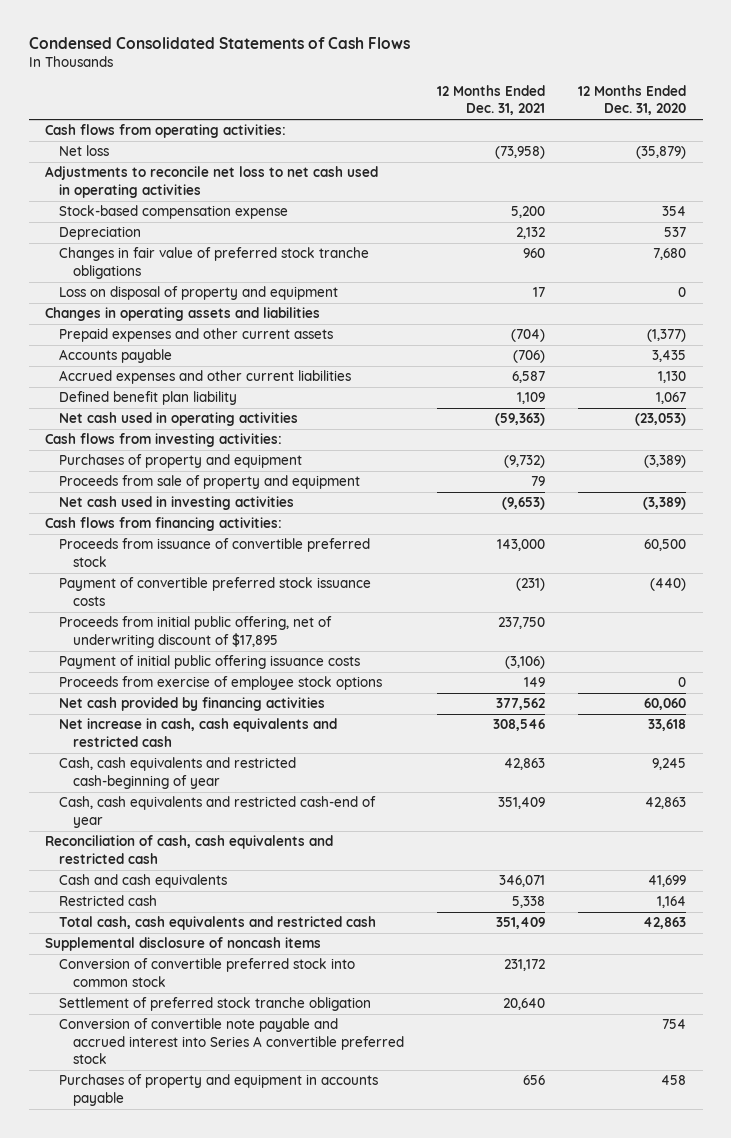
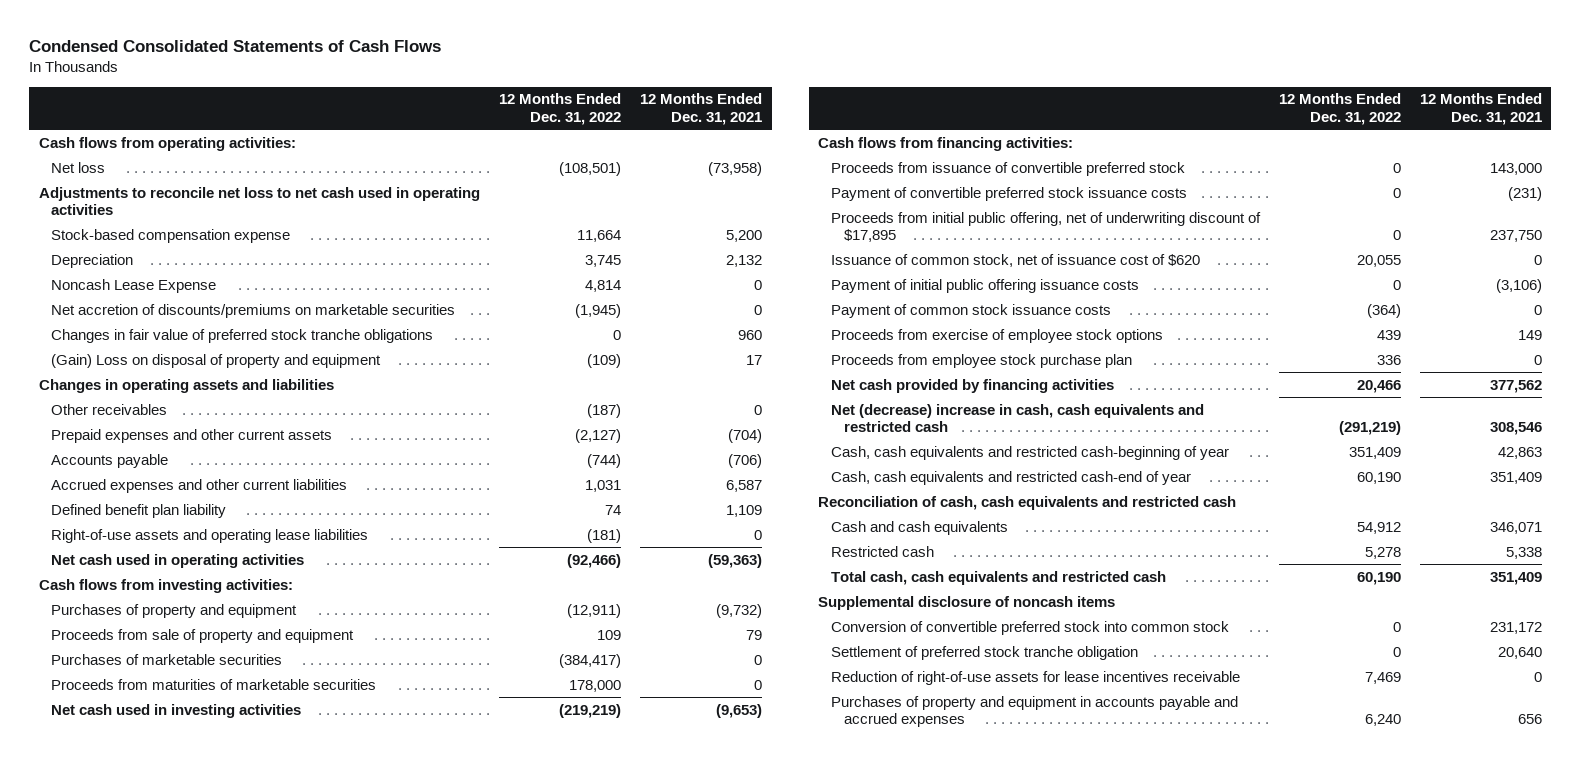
[578,85,687,116] 12 Months Ended Dec. 31, 2020 -> none
none -> [499,93,622,126] 12 Months Ended Dec. 31, 2022
none -> [51,278,217,293] Noncash Lease Expense
none -> [51,303,456,318] Net accretion of discounts/premiums on marketable securities
[59,286,339,301] Loss on disposal of property and equipment -> [51,353,382,368] (Gain) Loss on disposal of property and equipment
none -> [51,403,168,415] Other receivables
none -> [51,528,369,543] Right-of-use assets and operating lease liabilities
none -> [51,653,283,665] Purchases of marketable securities
none -> [51,678,377,690] Proceeds from maturities of marketable securities
none -> [831,253,1201,267] Issuance of common stock, net of issuance cost of $620
none -> [831,303,1112,318] Payment of common stock issuance costs
none -> [831,353,1133,368] Proceeds from employee stock purchase plan
[59,718,338,747] Net increase in cash, cash equivalents and restricted cash -> [831,403,1205,433] Net (decrease) increase in cash, cash equivalents and restricted cash
[59,1018,405,1064] Conversion of convertible note payable and accrued interest into Series A convertible preferred stock -> none
none -> [831,670,1241,685] Reduction of right-of-use assets for lease incentives receivable
[59,1074,379,1106] Purchases of property and equipment in accounts payable -> [831,695,1239,728] Purchases of property and equipment in accounts payable and accrued expenses

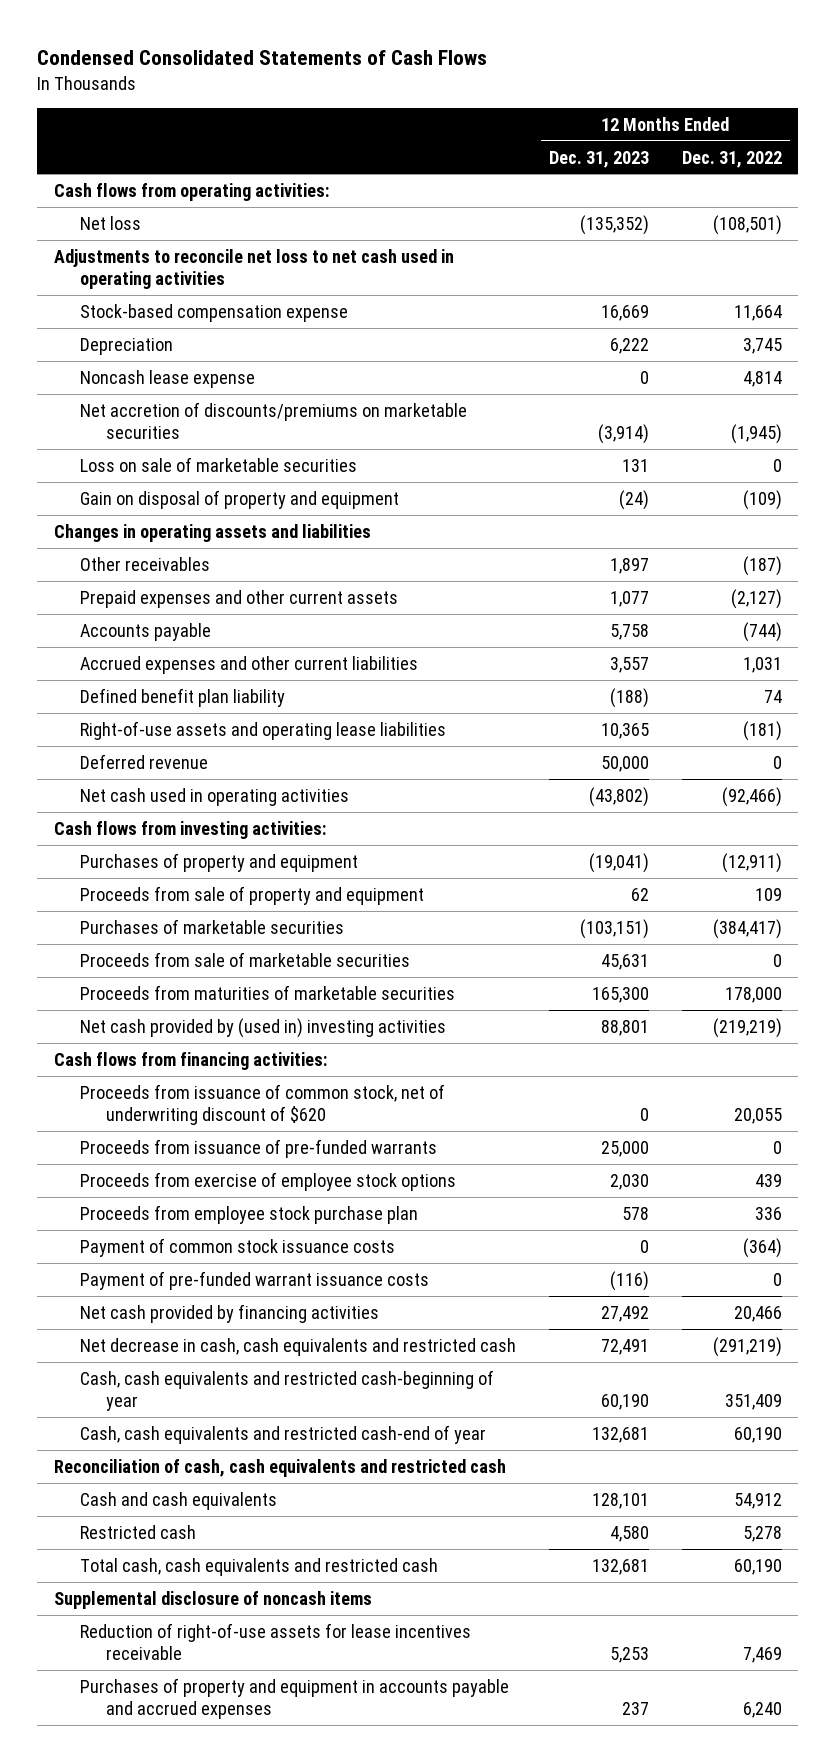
[640,93,763,126] 12 Months Ended Dec. 31, 2021 -> none
none -> [548,150,649,168] Dec. 31, 2023
[51,278,217,293] Noncash Lease Expense -> [79,369,255,388] Noncash lease expense
[51,328,434,343] Changes in fair value of preferred stock tranche obligations -> none
none -> [79,456,357,472] Loss on sale of marketable securities
[51,353,382,368] (Gain) Loss on disposal of property and equipment -> [79,489,399,509] Gain on disposal of property and equipment
none -> [79,753,208,769] Deferred revenue
none -> [79,951,410,967] Proceeds from sale of marketable securities
[51,703,302,718] Net cash used in investing activities -> [79,1017,446,1038] Net cash provided by (used in) investing activities
[831,161,1186,176] Proceeds from issuance of convertible preferred stock -> none
[831,186,1188,201] Payment of convertible preferred stock issuance costs -> none
[831,211,1262,243] Proceeds from initial public offering, net of underwriting discount of $17,895 -> none
[831,278,1140,293] Payment of initial public offering issuance costs -> none
[831,253,1201,267] Issuance of common stock, net of issuance cost of $620 -> [79,1083,445,1126] Proceeds from issuance of common stock, net of underwriting discount of $620
none -> [79,1138,437,1158] Proceeds from issuance of pre-funded warrants
[831,303,1112,318] Payment of common stock issuance costs -> [79,1237,395,1257] Payment of common stock issuance costs
none -> [79,1270,429,1290] Payment of pre-funded warrant issuance costs
[831,403,1205,433] Net (decrease) increase in cash, cash equivalents and restricted cash -> [79,1337,516,1356] Net decrease in cash, cash equivalents and restricted cash
[831,620,1230,635] Conversion of convertible preferred stock into common stock -> none
[831,645,1139,660] Settlement of preferred stock tranche obligation -> none

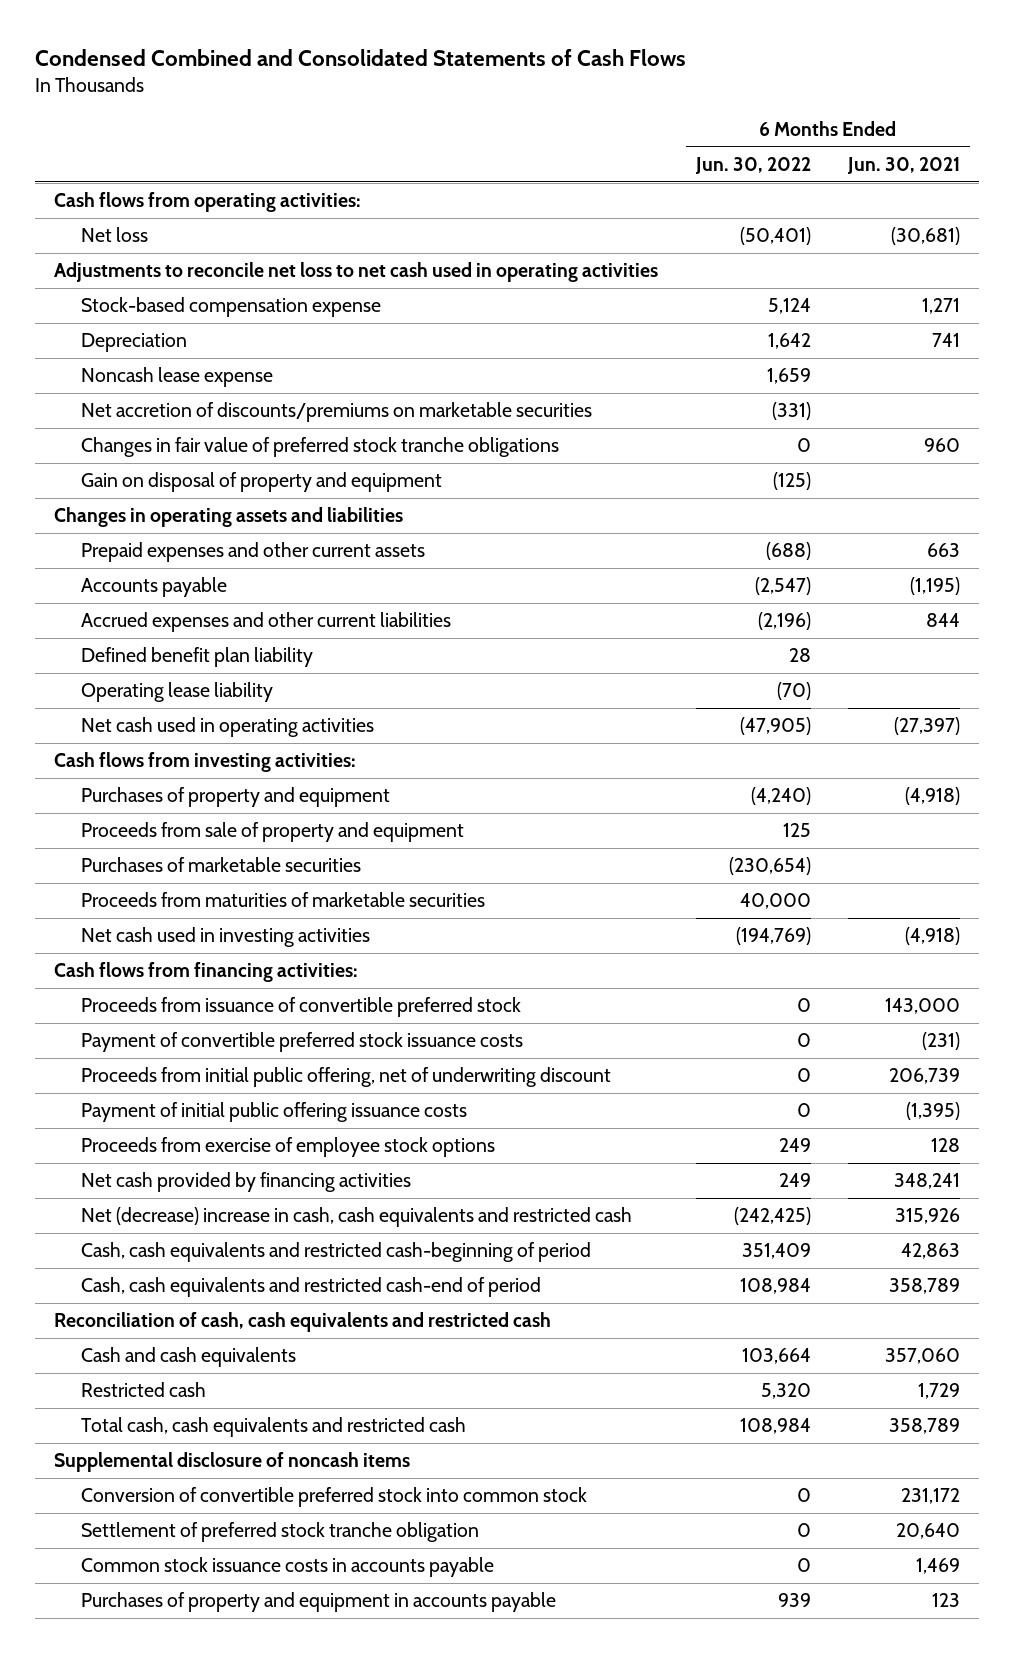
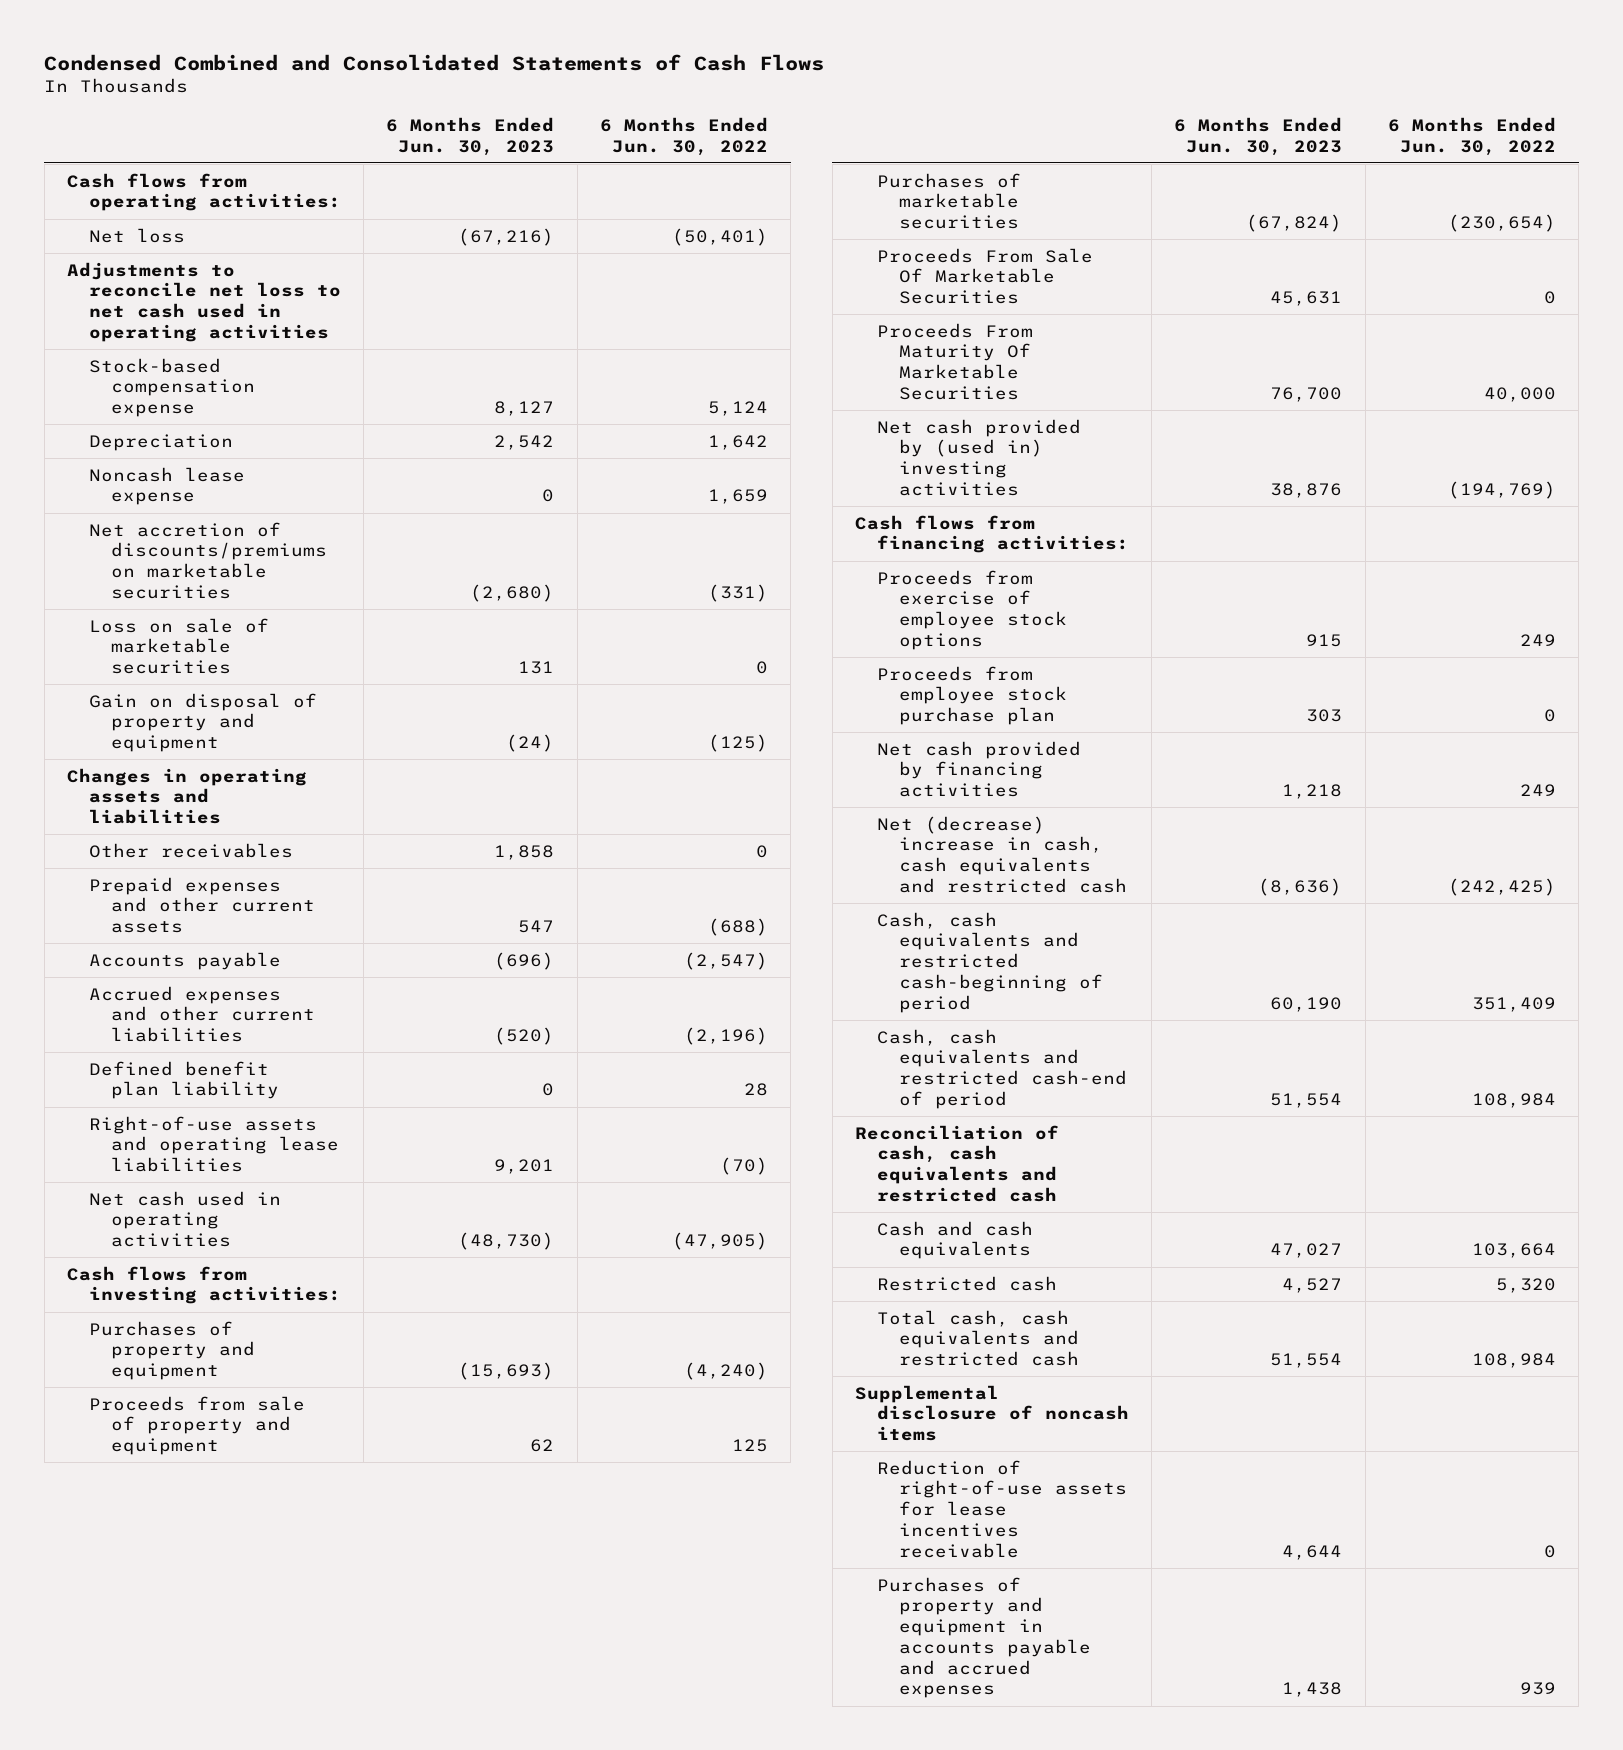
[847,157,961,175] Jun. 30, 2021 -> none
none -> [386,117,555,156] 6 Months Ended Jun. 30, 2023
[80,437,559,458] Changes in fair value of preferred stock tranche obligations -> none
none -> [88,617,269,675] Loss on sale of marketable securities
none -> [88,842,293,858] Other receivables
[80,682,273,703] Operating lease liability -> [88,1115,339,1173] Right-of-use assets and operating lease liabilities
[80,892,485,908] Proceeds from maturities of marketable securities -> [876,247,1093,305] Proceeds From Sale Of Marketable Securities
[739,893,811,910] 40,000 -> [1544,291,1557,305] 0
none -> [876,322,1033,400] Proceeds From Maturity Of Marketable Securities
[80,927,370,948] Net cash used in investing activities -> [876,418,1081,496] Net cash provided by (used in) investing activities
[80,997,521,1018] Proceeds from issuance of convertible preferred stock -> none
[80,1032,523,1053] Payment of convertible preferred stock issuance costs -> none
[80,1067,611,1088] Proceeds from initial public offering, net of underwriting discount -> none
[80,1102,467,1123] Payment of initial public offering issuance costs -> none
none -> [876,665,1067,726] Proceeds from employee stock purchase plan
[80,1487,587,1508] Conversion of convertible preferred stock into common stock -> none
[80,1522,479,1543] Settlement of preferred stock tranche obligation -> none
[80,1557,494,1578] Common stock issuance costs in accounts payable -> none
none -> [876,1459,1127,1558] Reduction of right-of-use assets for lease incentives receivable
[80,1592,556,1613] Purchases of property and equipment in accounts payable -> [876,1576,1091,1699] Purchases of property and equipment in accounts payable and accrued expenses

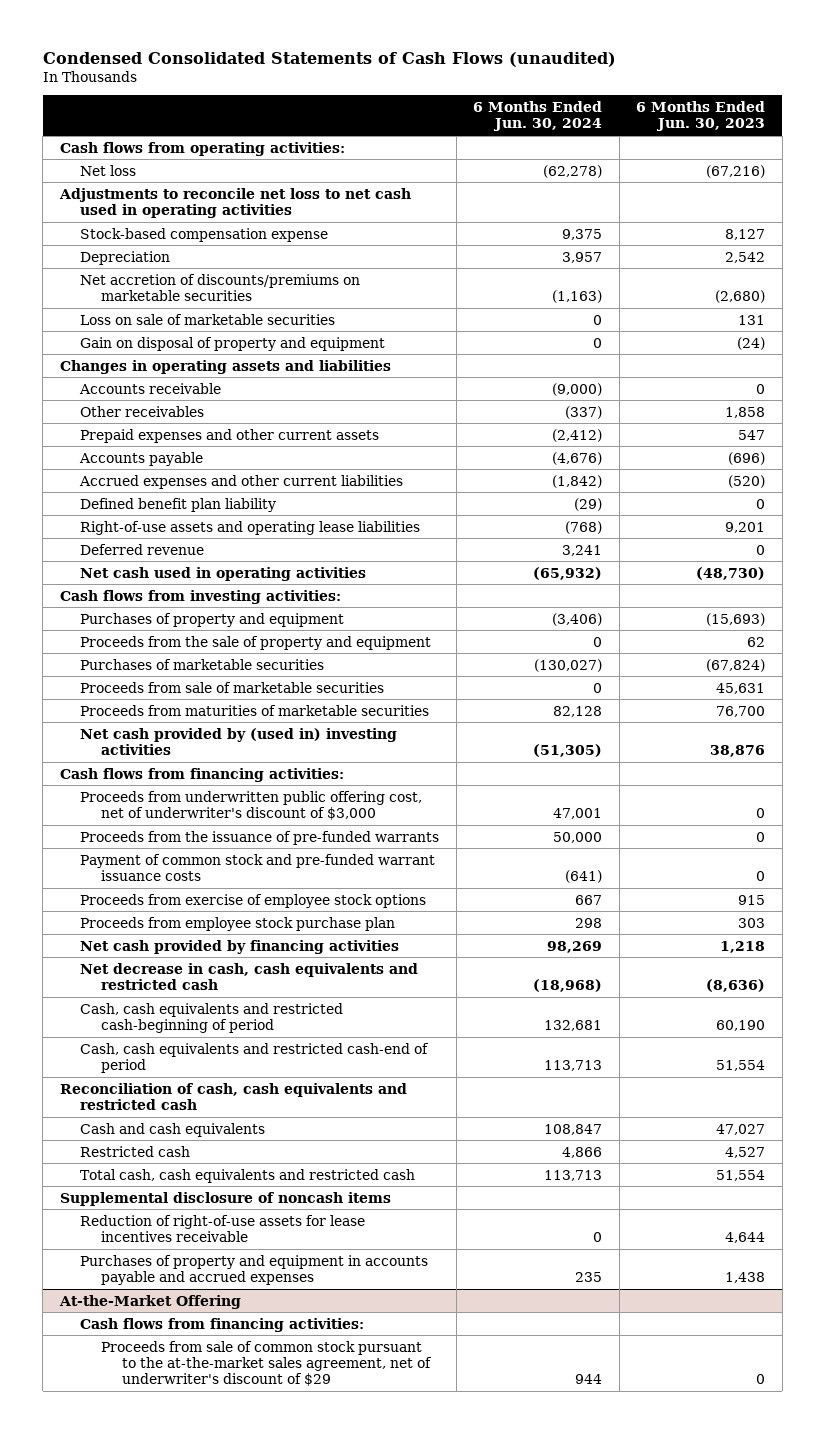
[44,53,825,71] Condensed Combined and Consolidated Statements of Cash Flows -> [42,51,616,67] Condensed Consolidated Statements of Cash Flows (unaudited)
[600,117,769,156] 6 Months Ended Jun. 30, 2022 -> none
none -> [473,101,603,132] 6 Months Ended Jun. 30, 2024
[88,466,245,506] Noncash lease expense -> none
none -> [79,382,222,394] Accounts receivable
none -> [80,543,205,555] Deferred revenue
[88,1395,305,1456] Proceeds from sale of property and equipment -> [80,635,432,650] Proceeds from the sale of property and equipment
[876,247,1093,305] Proceeds From Sale Of Marketable Securities -> [80,681,385,693] Proceeds from sale of marketable securities
[876,322,1033,400] Proceeds From Maturity Of Marketable Securities -> [80,704,430,716] Proceeds from maturities of marketable securities
none -> [80,790,423,820] Proceeds from underwritten public offering cost, net of underwriter's discount of $3,000
none -> [80,830,440,845] Proceeds from the issuance of pre-funded warrants
none -> [80,853,436,881] Payment of common stock and pre-funded warrant issuance costs
[876,815,1127,893] Net (decrease) increase in cash, cash equivalents and restricted cash -> [80,962,419,990] Net decrease in cash, cash equivalents and restricted cash
none -> [58,1294,241,1309] At-the-Market Offering
none -> [80,1317,365,1332] Cash flows from financing activities:
none -> [100,1340,432,1386] Proceeds from sale of common stock pursuant to the at-the-market sales agreement, net of underwriter's discount of $29

